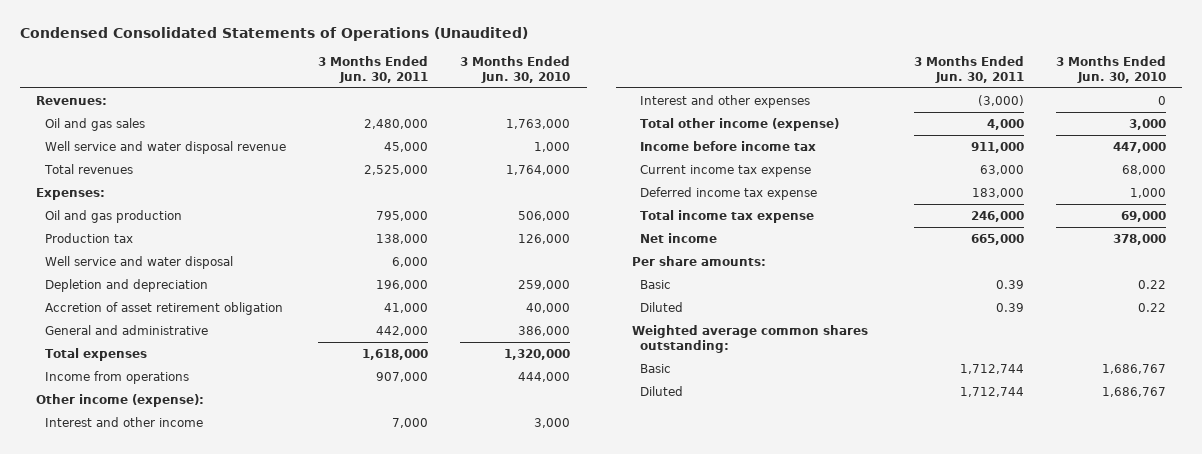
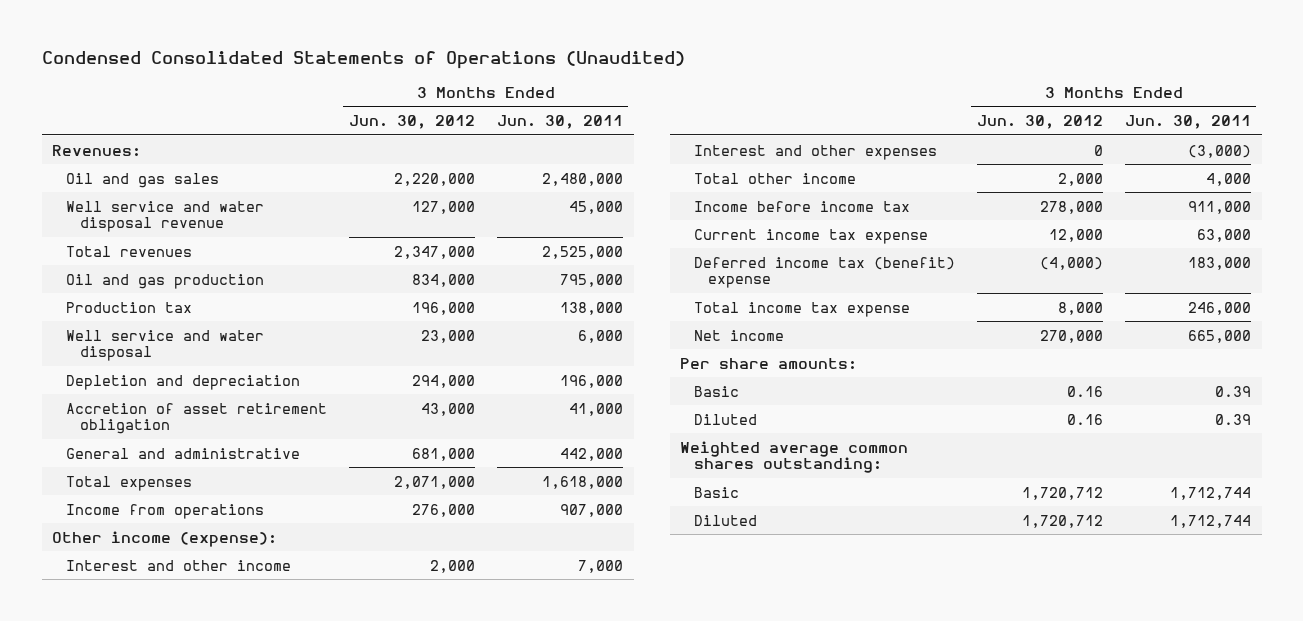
[460,55,571,83] 3 Months Ended Jun. 30, 2010 -> none
none -> [348,114,475,129] Jun. 30, 2012
[36,187,106,200] Expenses: -> none
[640,117,840,131] Total other income (expense) -> [694,172,857,184] Total other income
[640,186,818,200] Deferred income tax expense -> [694,256,956,289] Deferred income tax (benefit) expense

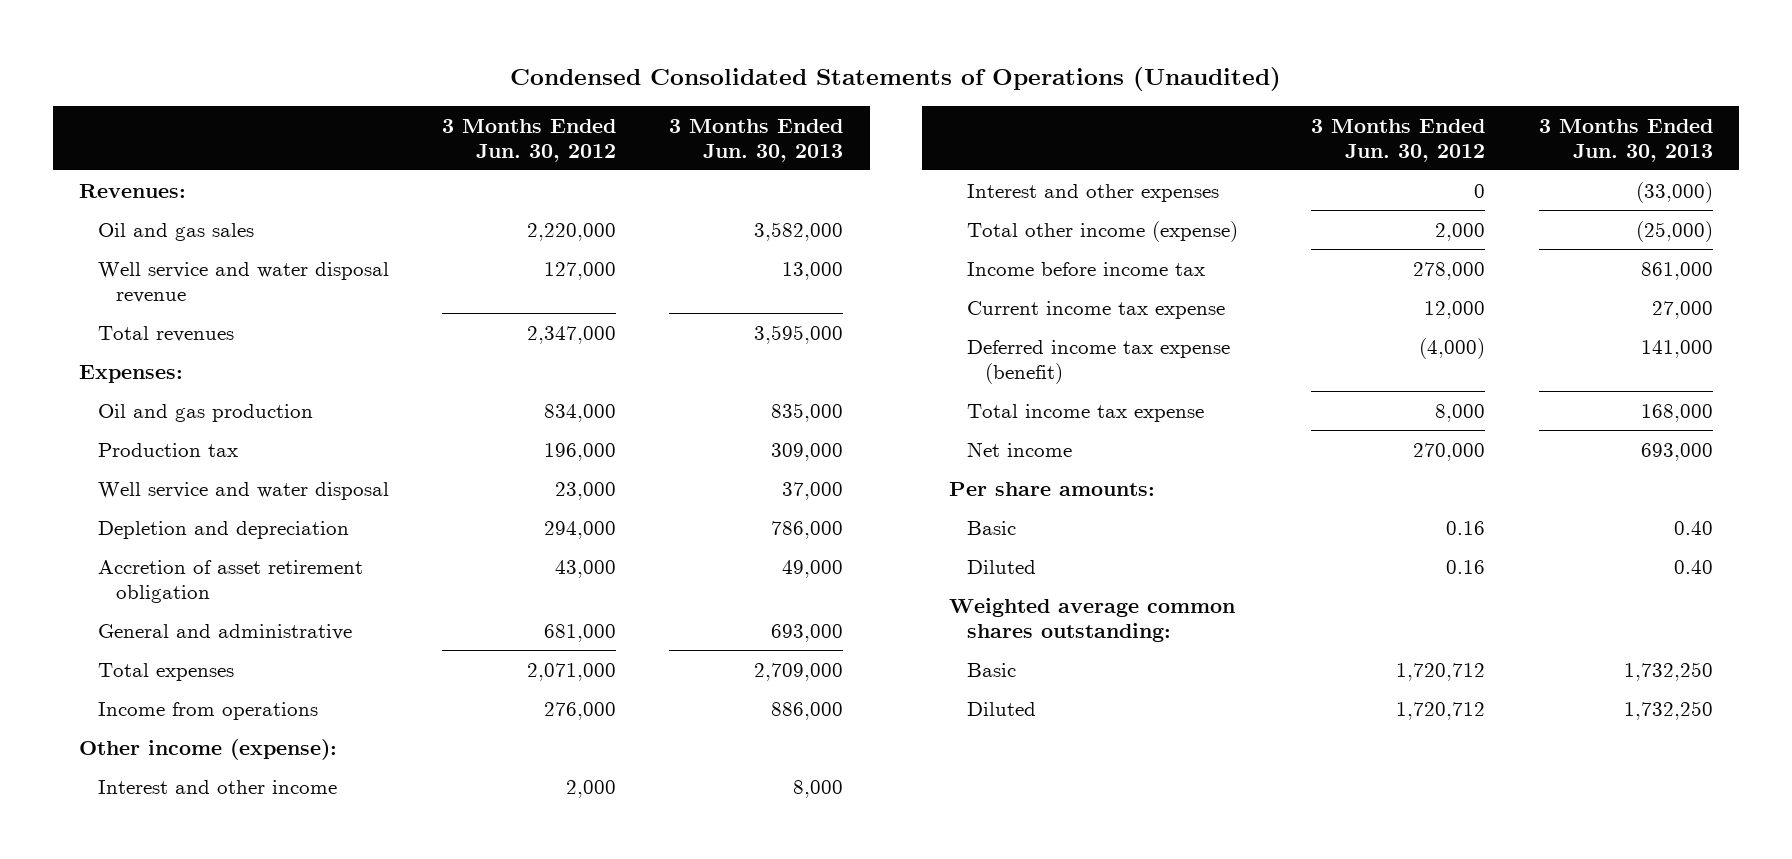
[496,114,623,129] Jun. 30, 2011 -> none
none -> [669,118,844,162] 3 Months Ended Jun. 30, 2013
none -> [79,364,184,383] Expenses:
[694,172,857,184] Total other income -> [967,220,1239,242] Total other income (expense)
[694,256,956,289] Deferred income tax (benefit) expense -> [967,339,1231,384] Deferred income tax expense (benefit)

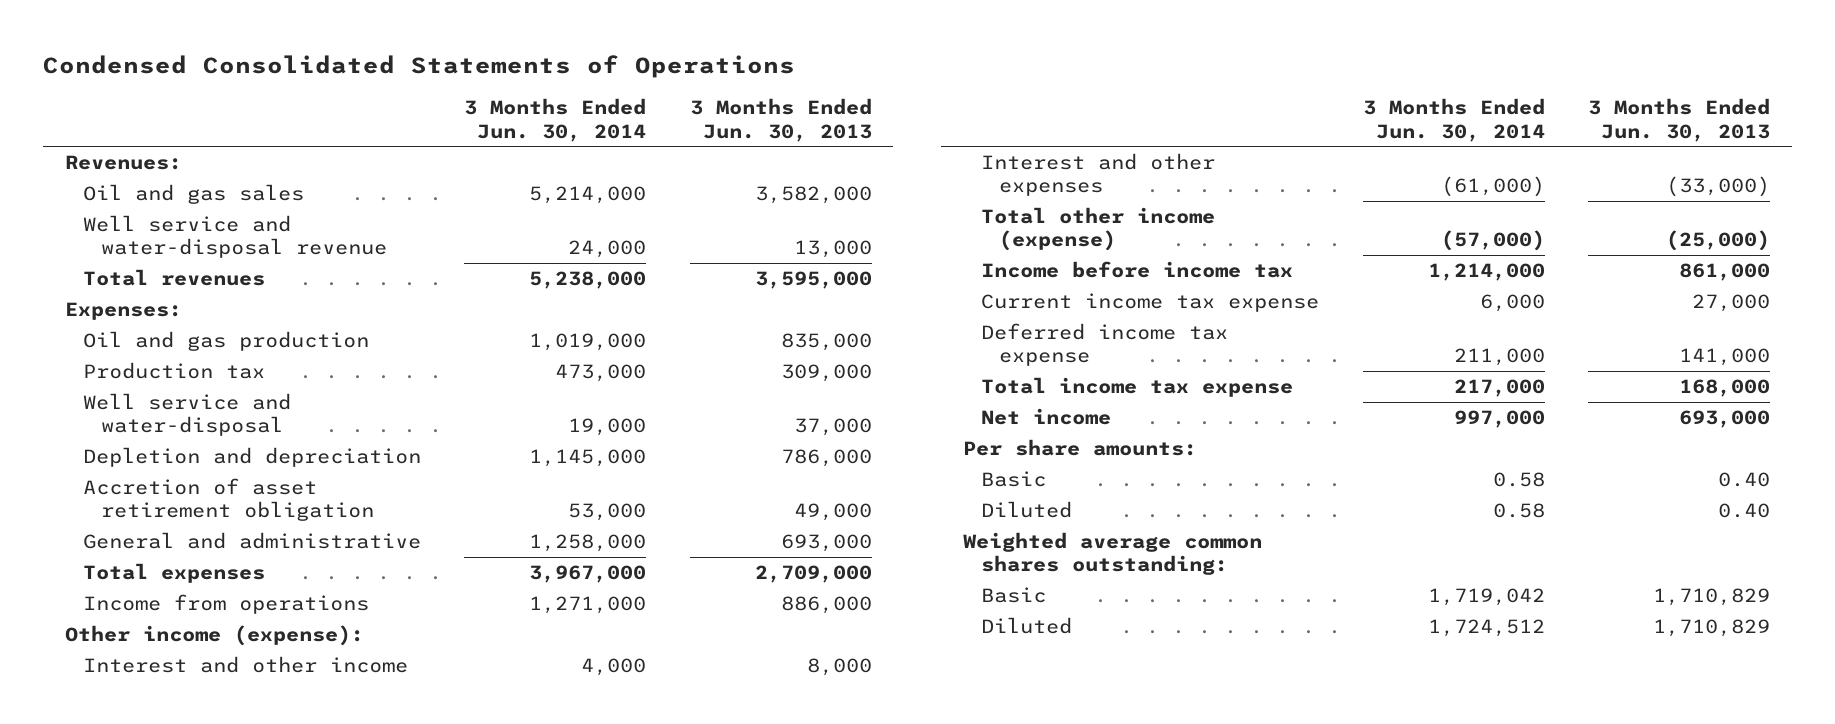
[509,67,1281,92] Condensed Consolidated Statements of Operations (Unaudited) -> [43,54,796,78] Condensed Consolidated Statements of Operations
[441,118,616,162] 3 Months Ended Jun. 30, 2012 -> none
none -> [464,98,647,142] 3 Months Ended Jun. 30, 2014
[97,261,389,303] Well service and water disposal revenue -> [82,215,387,259] Well service and water-disposal revenue
[97,481,389,500] Well service and water disposal -> [82,393,291,437] Well service and water-disposal
[967,339,1231,384] Deferred income tax expense (benefit) -> [981,323,1229,367] Deferred income tax expense
[1623,661,1713,681] 1,732,250 -> [1653,588,1771,607] 1,710,829
[1623,700,1713,720] 1,732,250 -> [1653,619,1771,638] 1,710,829

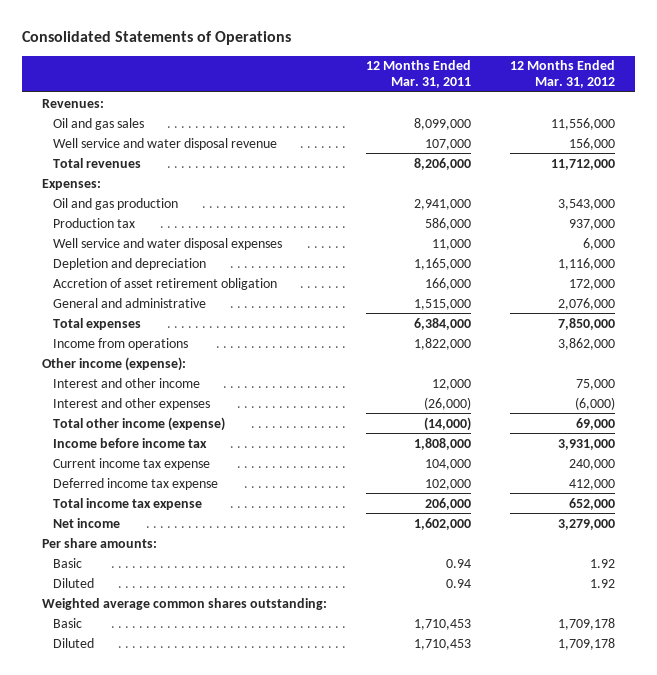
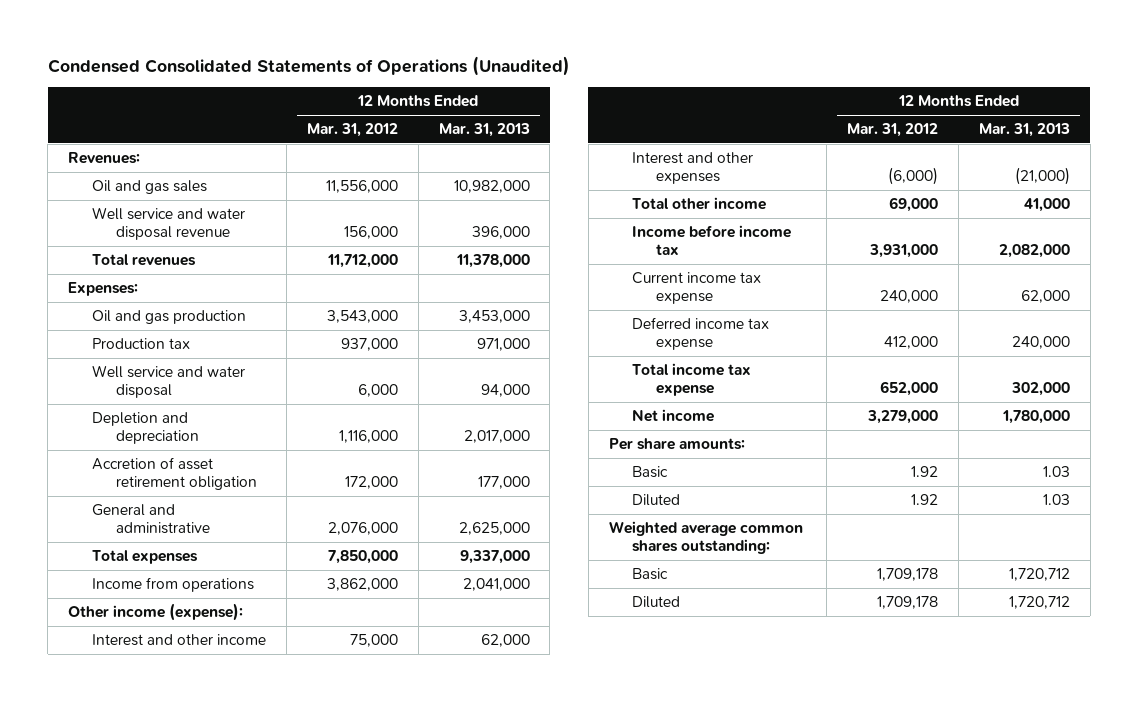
[21,31,291,46] Consolidated Statements of Operations -> [47,55,570,76] Condensed Consolidated Statements of Operations (Unaudited)
[365,60,471,88] 12 Months Ended Mar. 31, 2011 -> none
none -> [438,123,530,138] Mar. 31, 2013
[53,237,283,250] Well service and water disposal expenses -> [91,365,245,399] Well service and water disposal
[53,416,226,431] Total other income (expense) -> [632,197,767,211] Total other income

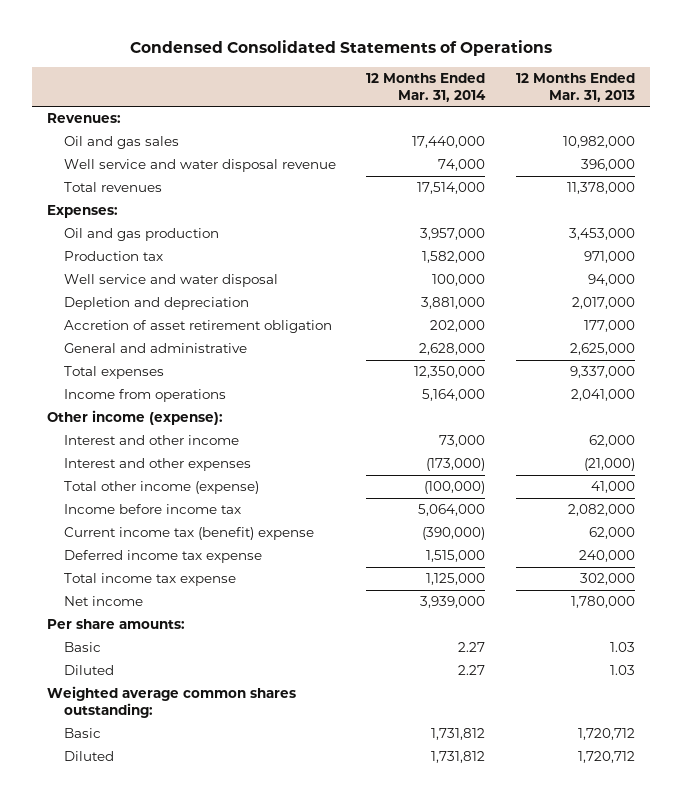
[47,55,570,76] Condensed Consolidated Statements of Operations (Unaudited) -> [129,40,552,57] Condensed Consolidated Statements of Operations
[306,123,398,138] Mar. 31, 2012 -> none
none -> [366,72,487,102] 12 Months Ended Mar. 31, 2014
[632,197,767,211] Total other income -> [63,481,259,495] Total other income (expense)
[632,272,762,305] Current income tax expense -> [63,527,314,541] Current income tax (benefit) expense

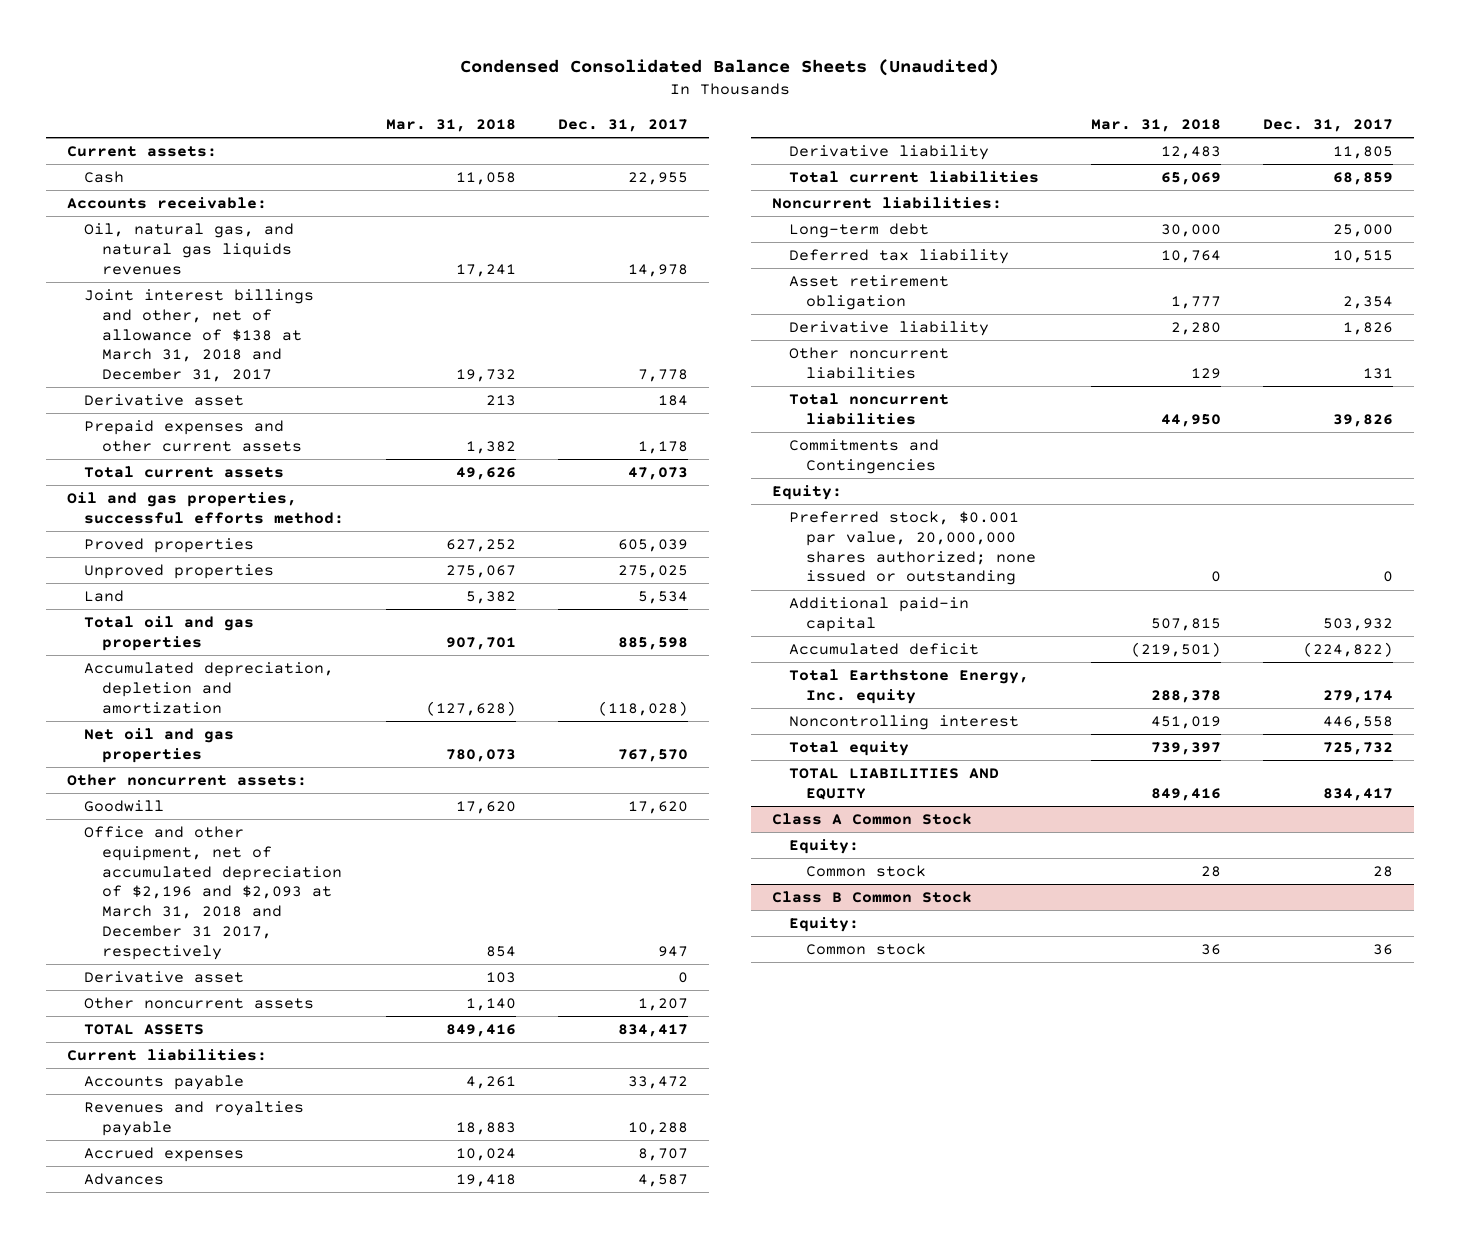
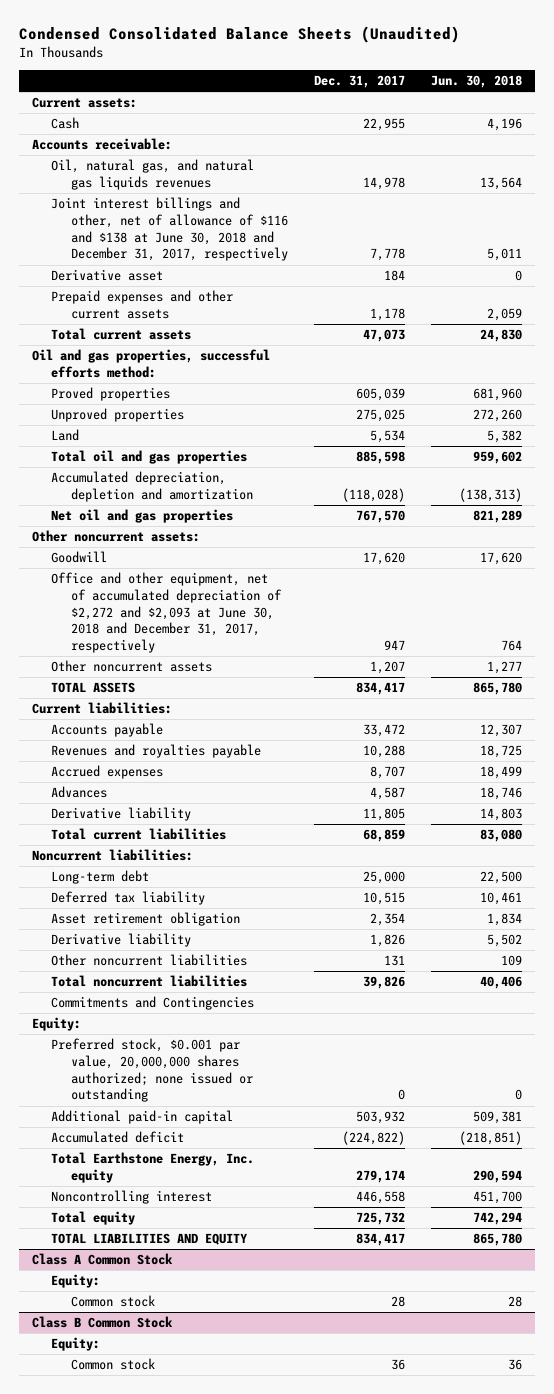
[386,118,517,132] Mar. 31, 2018 -> none
none -> [431,75,523,89] Jun. 30, 2018
[84,289,315,383] Joint interest billings and other, net of allowance of $138 at March 31, 2018 and December 31, 2017 -> [51,197,288,262] Joint interest billings and other, net of allowance of $116 and $138 at June 30, 2018 and December 31, 2017, respectively
[84,971,245,984] Derivative asset -> none
[84,826,342,960] Office and other equipment, net of accumulated depreciation of $2,196 and $2,093 at March 31, 2018 and December 31 2017, respectively -> [51,572,282,654] Office and other equipment, net of accumulated depreciation of $2,272 and $2,093 at June 30, 2018 and December 31, 2017, respectively

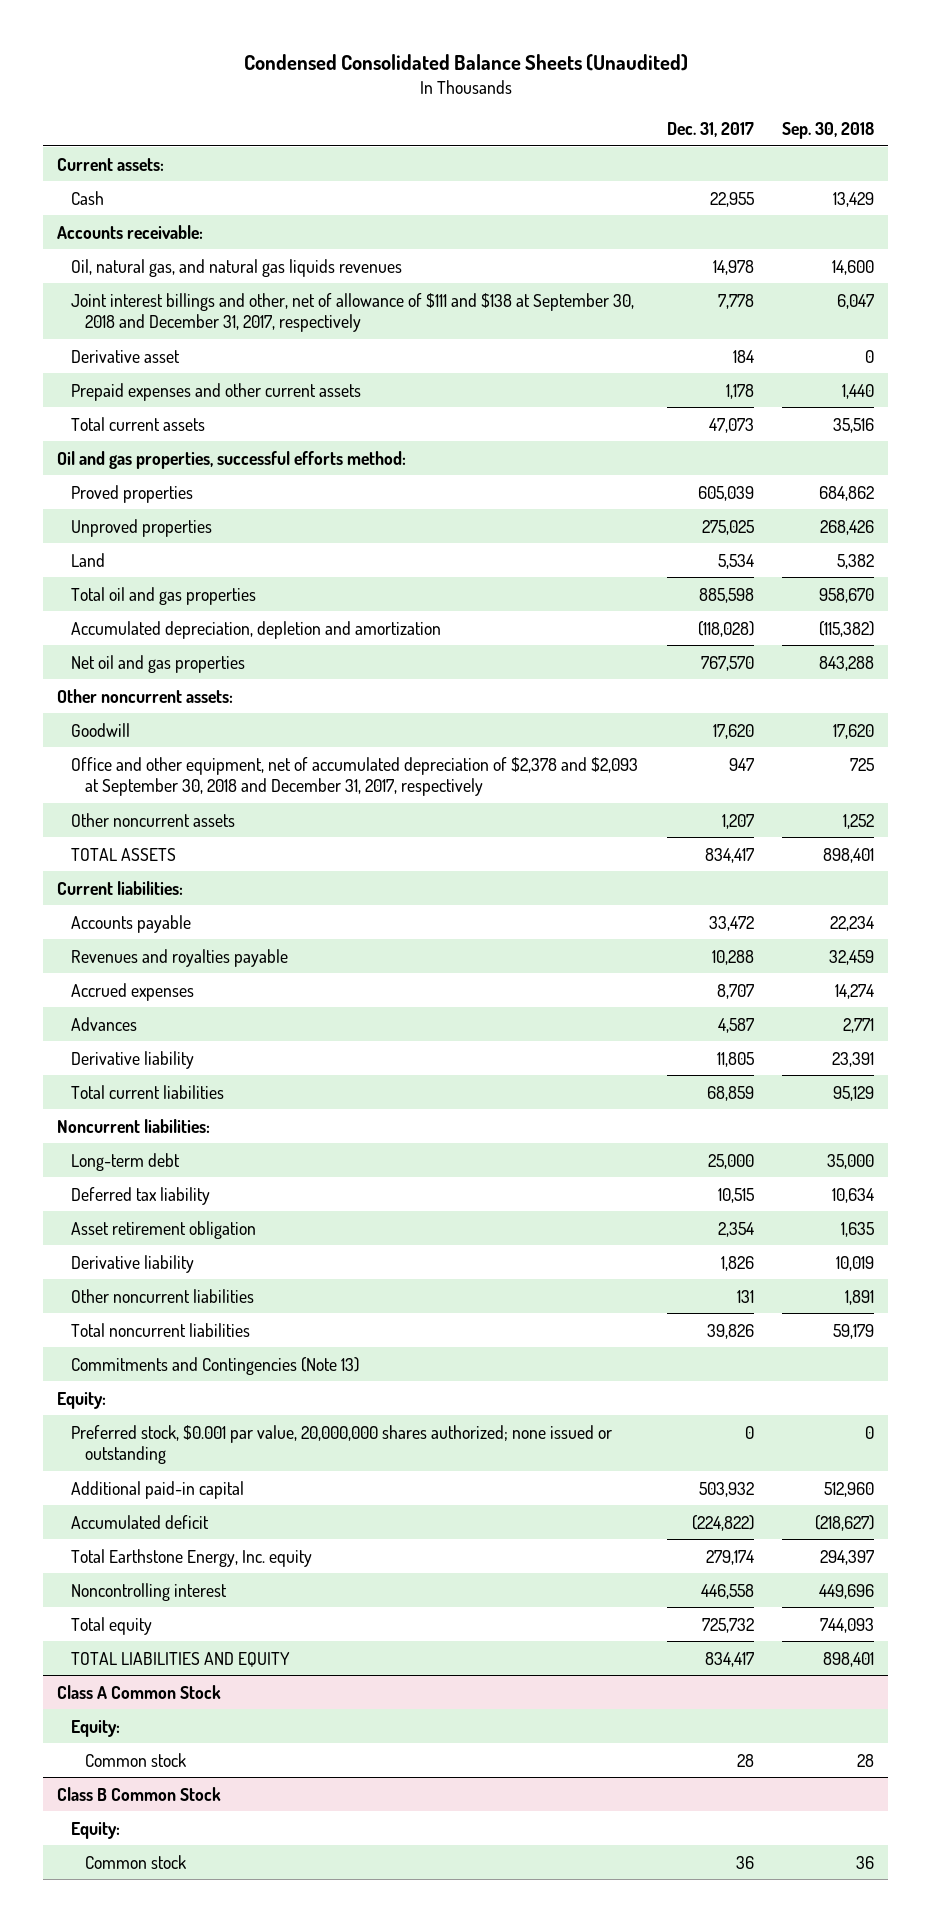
[431,75,523,89] Jun. 30, 2018 -> none
none -> [782,122,875,140] Sep. 30, 2018
[51,197,288,262] Joint interest billings and other, net of allowance of $116 and $138 at June 30, 2018 and December 31, 2017, respectively -> [71,292,635,333] Joint interest billings and other, net of allowance of $111 and $138 at September 30, 2018 and December 31, 2017, respectively
[51,572,282,654] Office and other equipment, net of accumulated depreciation of $2,272 and $2,093 at June 30, 2018 and December 31, 2017, respectively -> [71,756,639,797] Office and other equipment, net of accumulated depreciation of $2,378 and $2,093 at September 30, 2018 and December 31, 2017, respectively
[51,996,255,1011] Commitments and Contingencies -> [71,1356,360,1375] Commitments and Contingencies (Note 13)

